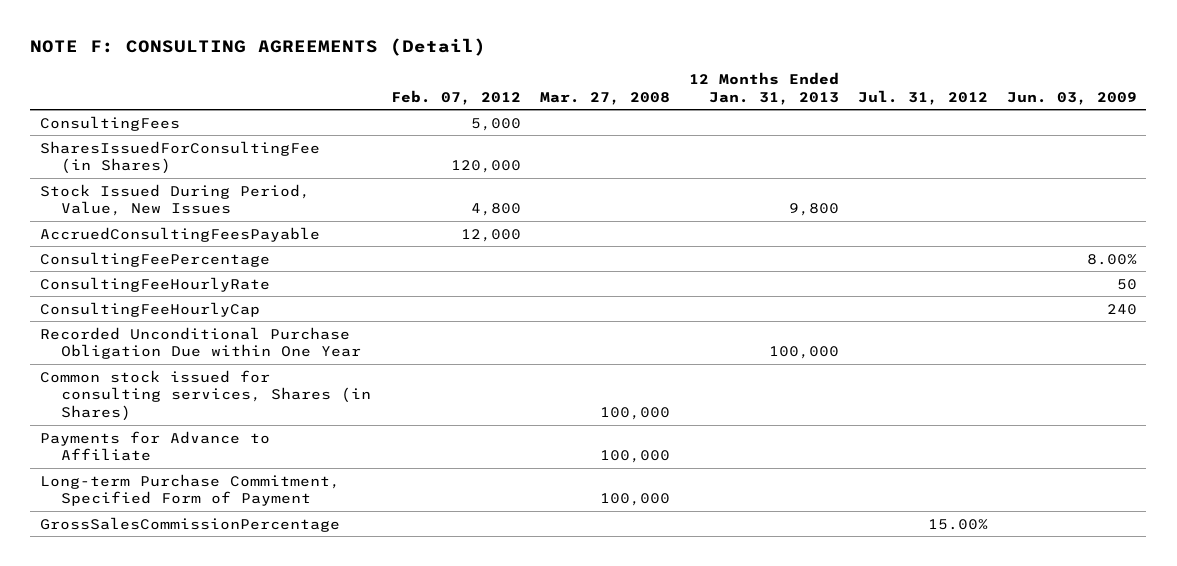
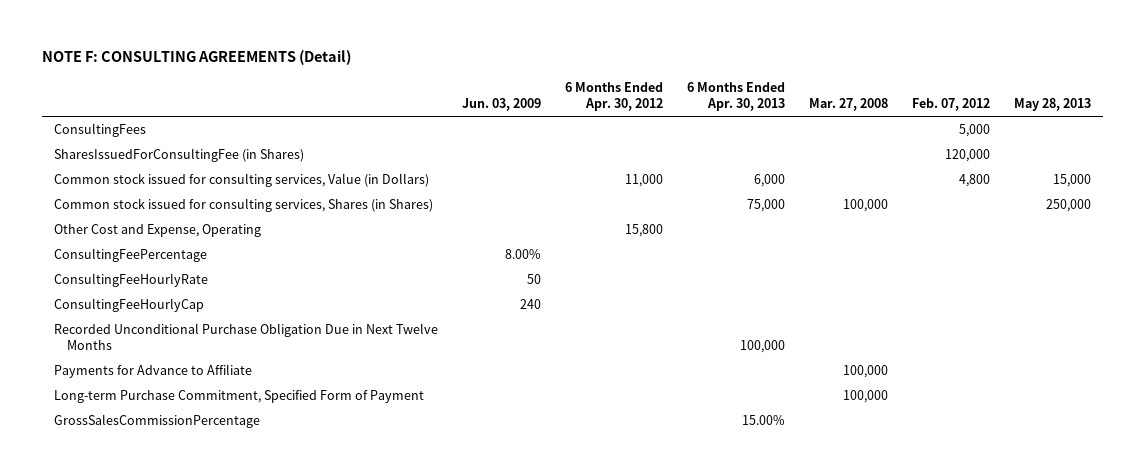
[688,71,839,105] 12 Months Ended Jan. 31, 2013 -> none
[857,89,988,105] Jul. 31, 2012 -> none
none -> [564,81,663,112] 6 Months Ended Apr. 30, 2012
none -> [686,81,785,112] 6 Months Ended Apr. 30, 2013
none -> [1013,98,1091,112] May 28, 2013
[39,183,310,217] Stock Issued During Period, Value, New Issues -> none
[39,226,320,242] AccruedConsultingFeesPayable -> none
none -> [54,173,430,188] Common stock issued for consulting services, Value (in Dollars)
[39,369,372,422] Common stock issued for consulting services, Shares (in Shares) -> [54,198,434,213] Common stock issued for consulting services, Shares (in Shares)
none -> [54,224,262,238] Other Cost and Expense, Operating
[39,326,362,360] Recorded Unconditional Purchase Obligation Due within One Year -> [54,323,439,351] Recorded Unconditional Purchase Obligation Due in Next Twelve Months

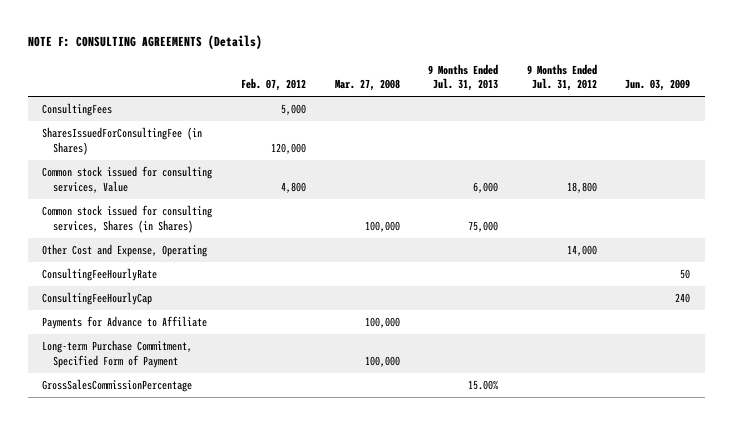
[42,49,352,65] NOTE F: CONSULTING AGREEMENTS (Detail) -> [28,35,263,50] NOTE F: CONSULTING AGREEMENTS (Details)
[564,81,663,112] 6 Months Ended Apr. 30, 2012 -> none
[686,81,785,112] 6 Months Ended Apr. 30, 2013 -> none
[1013,98,1091,112] May 28, 2013 -> none
none -> [428,63,499,92] 9 Months Ended Jul. 31, 2013
none -> [526,63,597,92] 9 Months Ended Jul. 31, 2012
[54,173,430,188] Common stock issued for consulting services, Value (in Dollars) -> [42,166,213,193] Common stock issued for consulting services, Value
[54,248,208,263] ConsultingFeePercentage -> none
[54,323,439,351] Recorded Unconditional Purchase Obligation Due in Next Twelve Months -> none

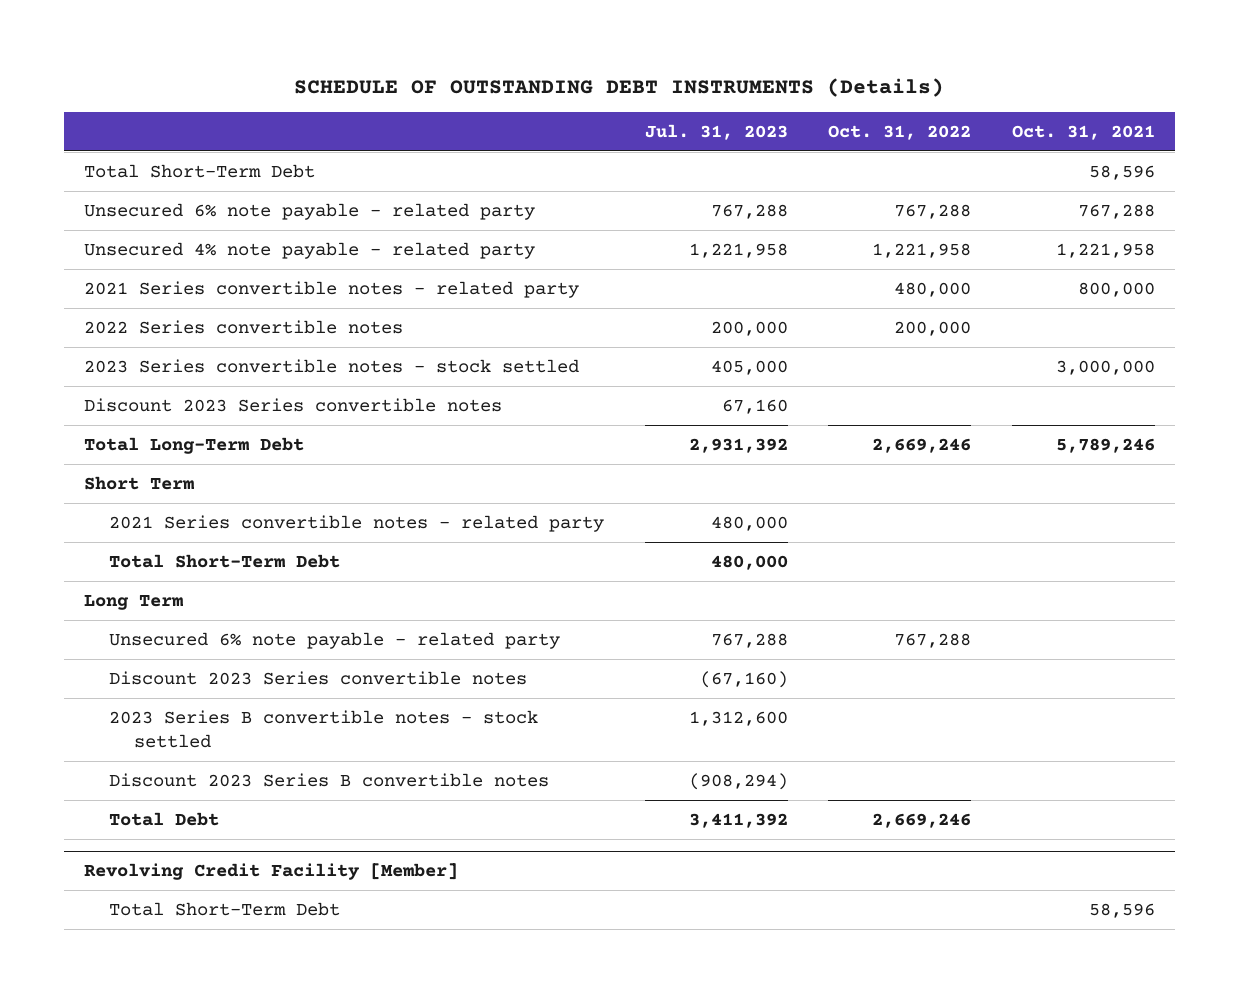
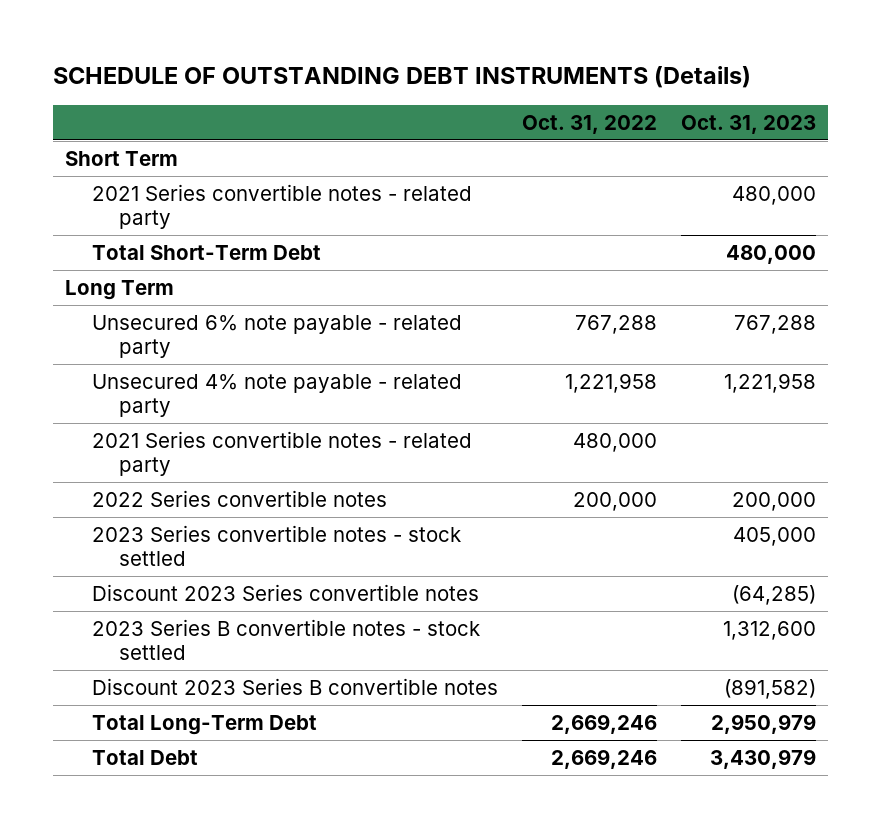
[644,123,788,140] Jul. 31, 2023 -> none
[1011,124,1155,140] Oct. 31, 2021 -> none
none -> [681,114,817,134] Oct. 31, 2023
[84,475,195,490] Short Term -> [64,150,178,166] Short Term
[109,514,605,532] 2021 Series convertible notes - related party -> [91,183,472,230] 2021 Series convertible notes - related party
[84,594,184,610] Long Term -> [64,279,174,300] Long Term
[109,553,341,568] Total Short-Term Debt -> none
[109,631,561,649] Unsecured 6% note payable - related party -> none
[109,670,528,685] Discount 2023 Series convertible notes -> none
[84,436,305,454] Total Long-Term Debt -> [91,714,317,735] Total Long-Term Debt
[84,862,459,880] Revolving Credit Facility [Member] -> none
[109,901,341,916] Total Short-Term Debt -> none

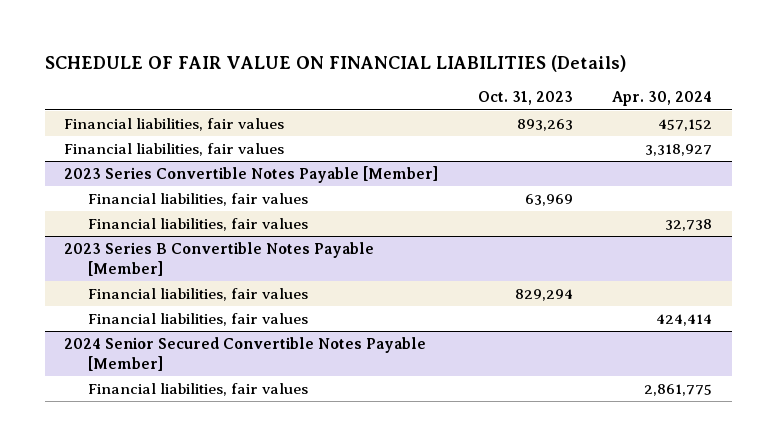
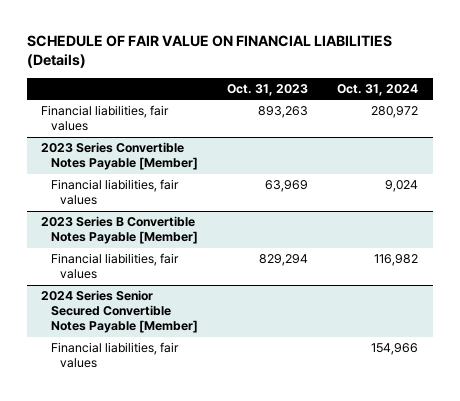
[612,91,713,107] Apr. 30, 2024 -> none
none -> [337,83,419,96] Oct. 31, 2024
[64,143,285,157] Financial liabilities, fair values -> none
[87,218,308,232] Financial liabilities, fair values -> none
[87,313,308,327] Financial liabilities, fair values -> none
[64,337,427,371] 2024 Senior Secured Convertible Notes Payable [Member] -> [41,290,198,334] 2024 Series Senior Secured Convertible Notes Payable [Member]

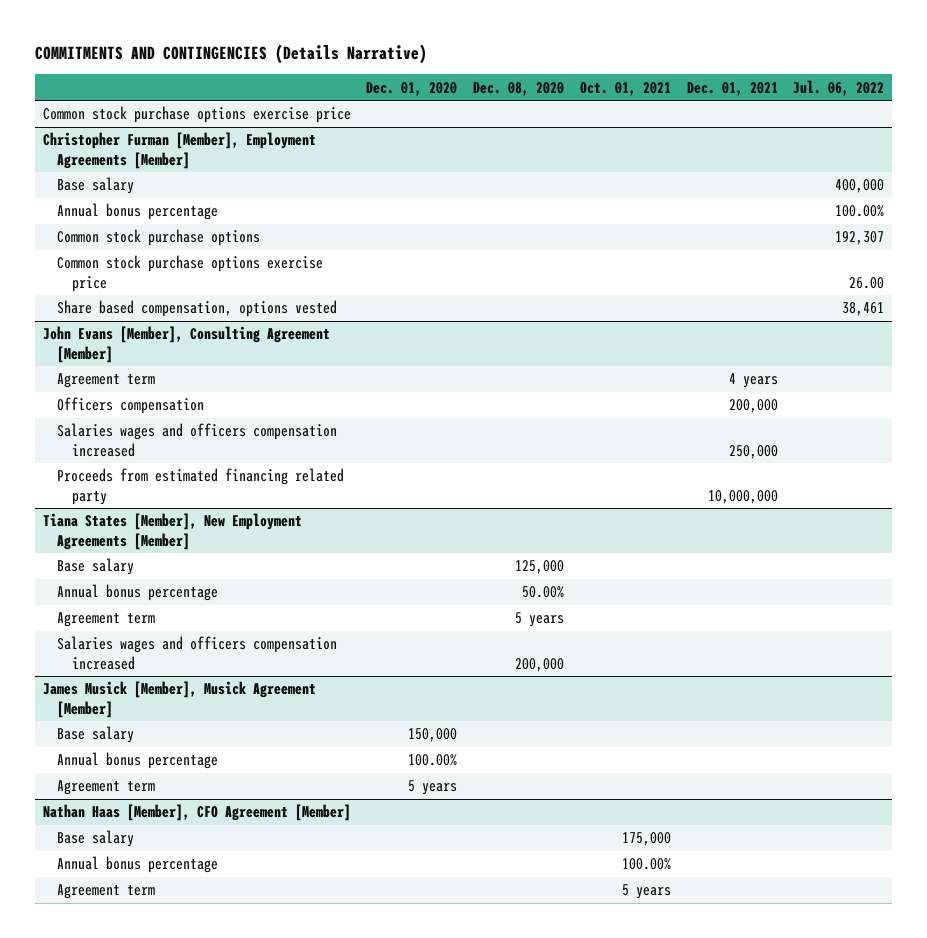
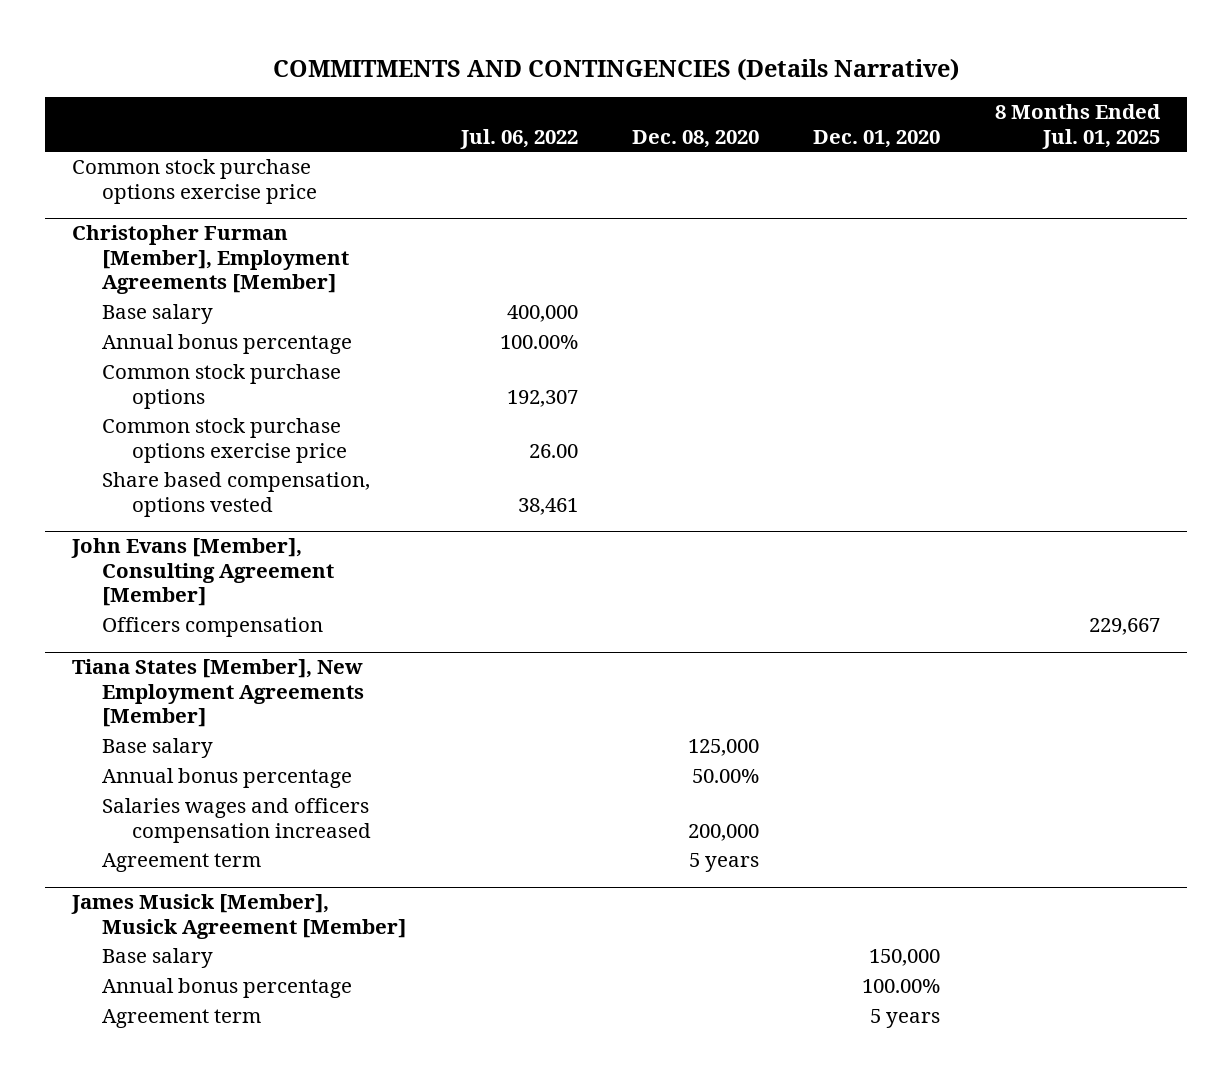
[579,81,671,96] Oct. 01, 2021 -> none
[686,81,778,96] Dec. 01, 2021 -> none
none -> [994,104,1161,149] 8 Months Ended Jul. 01, 2025
[57,373,156,389] Agreement term -> none
[57,423,338,457] Salaries wages and officers compensation increased -> none
[57,468,345,505] Proceeds from estimated financing related party -> none
[57,612,156,628] Agreement term -> [102,853,262,873] Agreement term
[42,804,351,822] Nathan Haas [Member], CFO Agreement [Member] -> none
[57,830,135,848] Base salary -> none
[57,856,219,874] Annual bonus percentage -> none
[57,884,156,900] Agreement term -> none

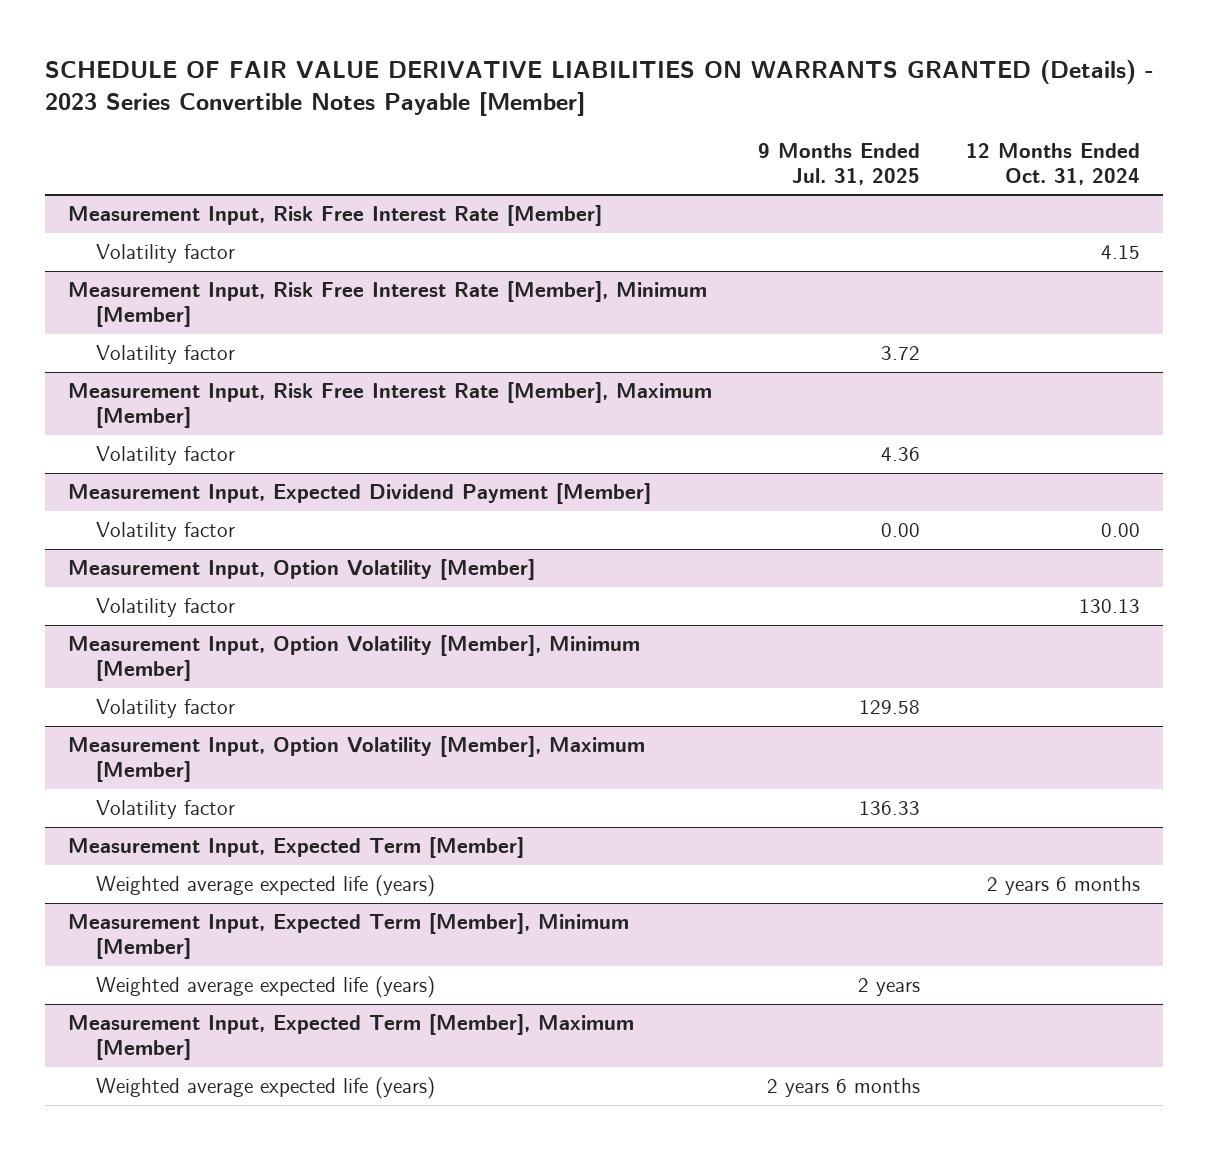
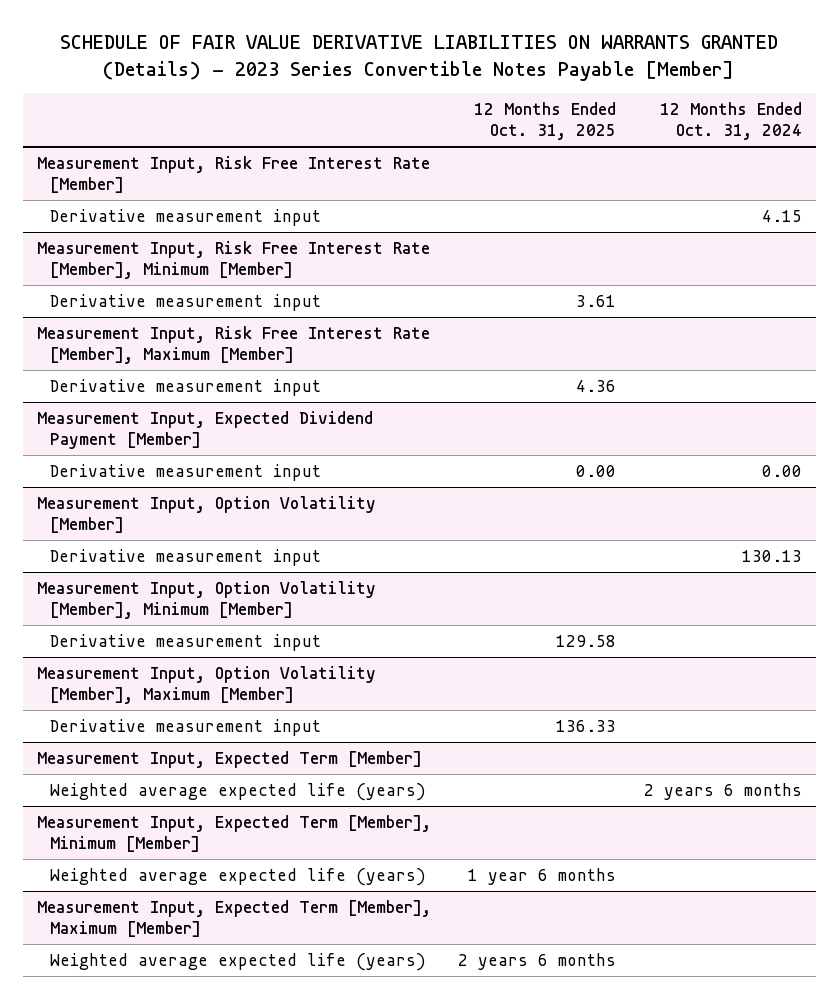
[758,142,921,185] 9 Months Ended Jul. 31, 2025 -> none
none -> [474,102,617,141] 12 Months Ended Oct. 31, 2025
[96,244,236,264] Volatility factor -> [49,209,321,227] Derivative measurement input
[96,345,236,365] Volatility factor -> [49,294,321,312] Derivative measurement input
[96,446,236,466] Volatility factor -> [49,379,321,397] Derivative measurement input
[96,522,236,542] Volatility factor -> [49,464,321,482] Derivative measurement input
[96,598,236,618] Volatility factor -> [49,549,321,567] Derivative measurement input
[96,699,236,719] Volatility factor -> [49,634,321,652] Derivative measurement input
[96,800,236,820] Volatility factor -> [49,719,321,737] Derivative measurement input

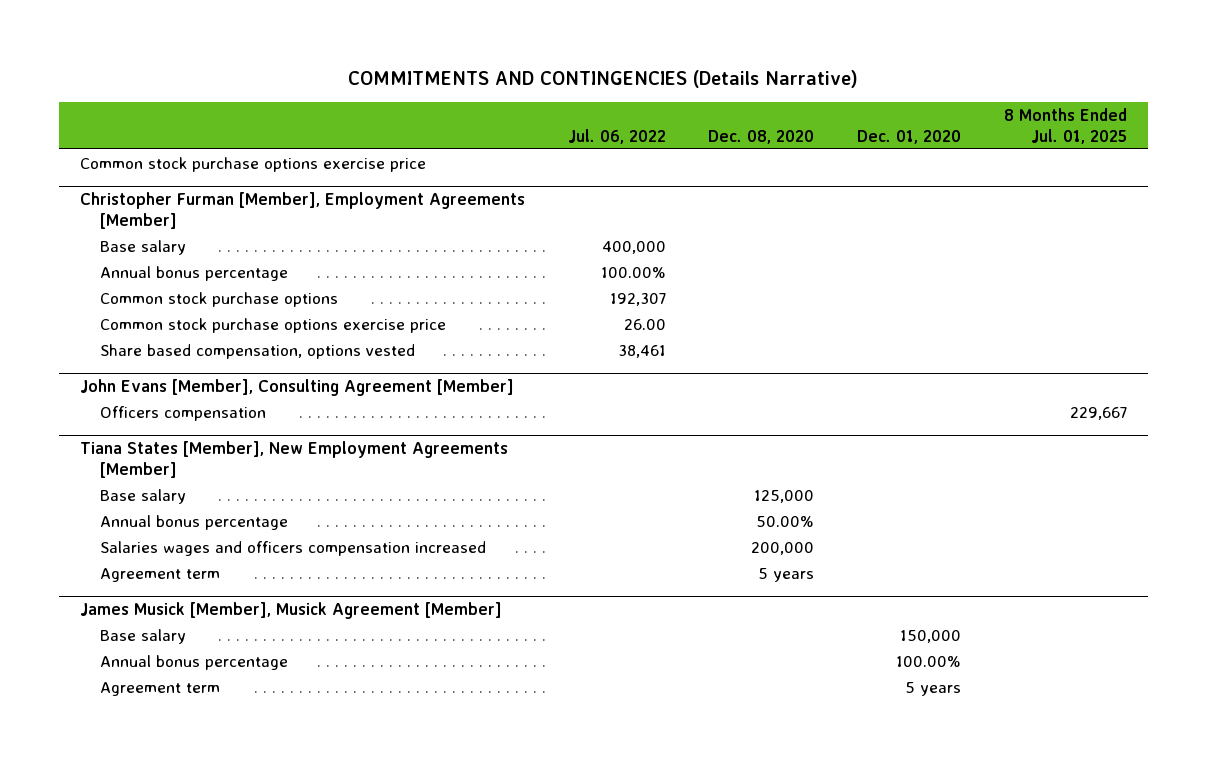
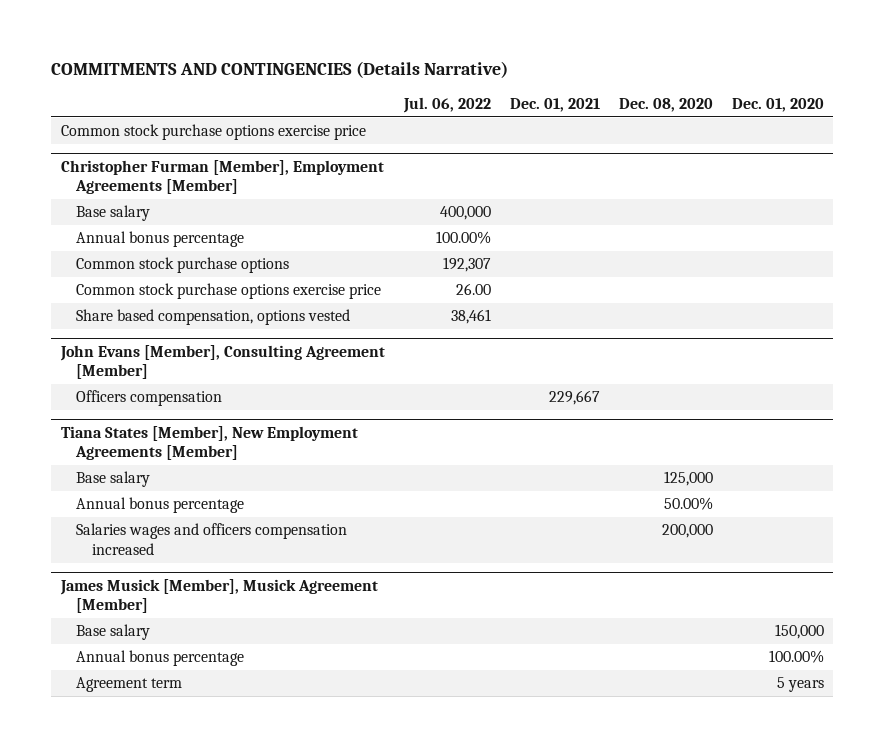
[1003,107,1127,144] 8 Months Ended Jul. 01, 2025 -> none
none -> [509,97,600,112] Dec. 01, 2021
[100,567,221,582] Agreement term -> none

